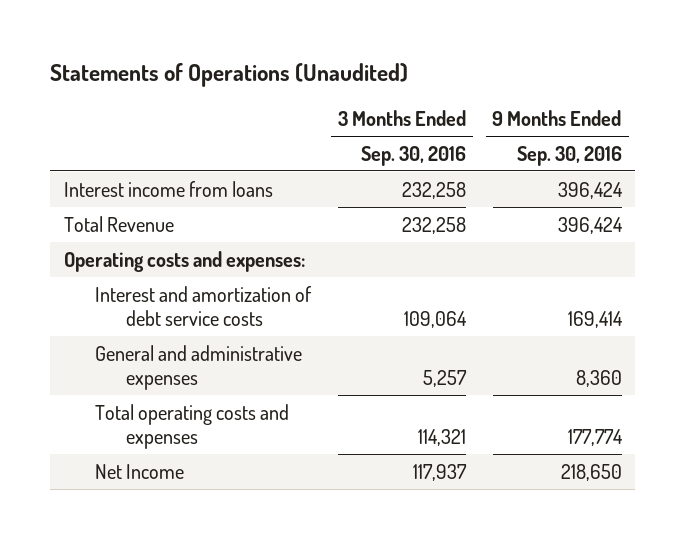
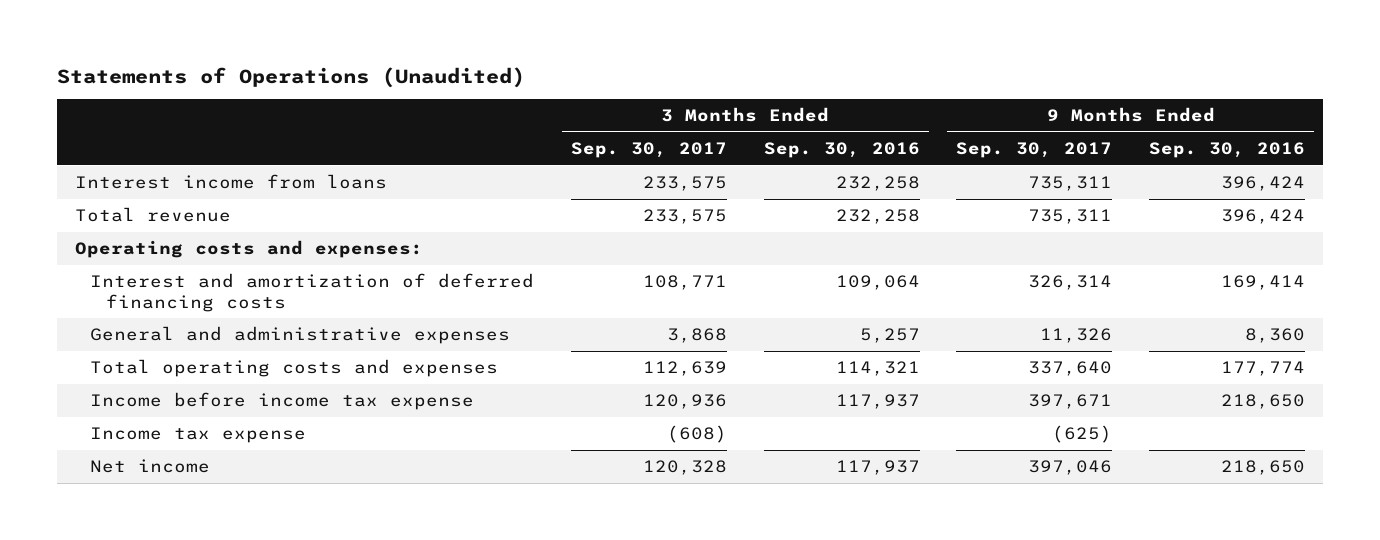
none -> [571,142,728,159] Sep. 30, 2017
none -> [956,142,1113,159] Sep. 30, 2017
[63,215,174,232] Total Revenue -> [75,207,232,223] Total revenue
[95,285,313,327] Interest and amortization of debt service costs -> [90,273,535,312] Interest and amortization of deferred financing costs
none -> [90,392,475,411] Income before income tax expense
none -> [90,427,307,444] Income tax expense
[95,463,185,479] Net Income -> [90,459,211,474] Net income

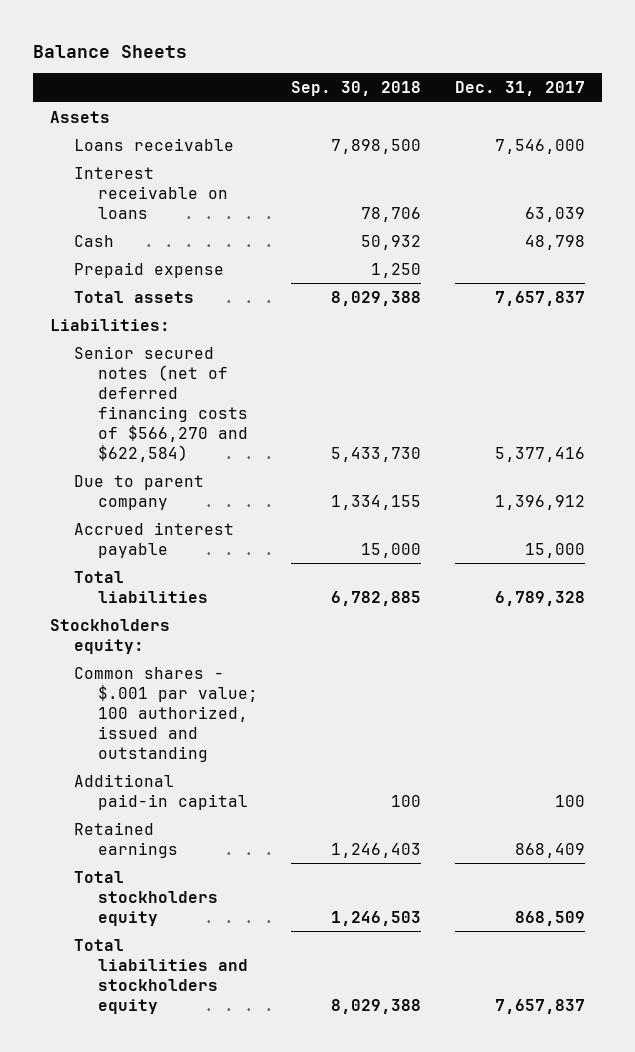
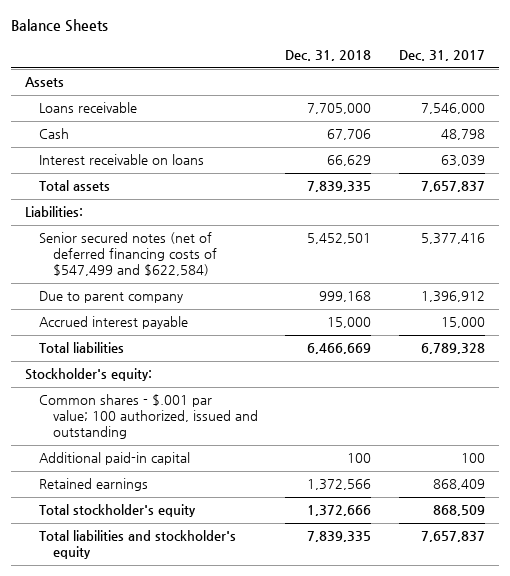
[291,81,422,97] Sep. 30, 2018 -> none
none -> [285,50,372,62] Dec. 31, 2018
[73,261,224,278] Prepaid expense -> none
[73,166,228,219] Interest receivable on loans -> [38,154,204,166] Interest receivable on loans
[73,345,248,462] Senior secured notes (net of deferred financing costs of $566,270 and $622,584) -> [38,232,217,276] Senior secured notes (net of deferred financing costs of $547,499 and $622,584)
[50,618,171,654] Stockholders equity: -> [24,368,152,382] Stockholder's equity:
[73,870,218,926] Total stockholders equity -> [38,504,196,518] Total stockholder's equity
[73,938,248,1014] Total liabilities and stockholders equity -> [38,530,236,560] Total liabilities and stockholder's equity

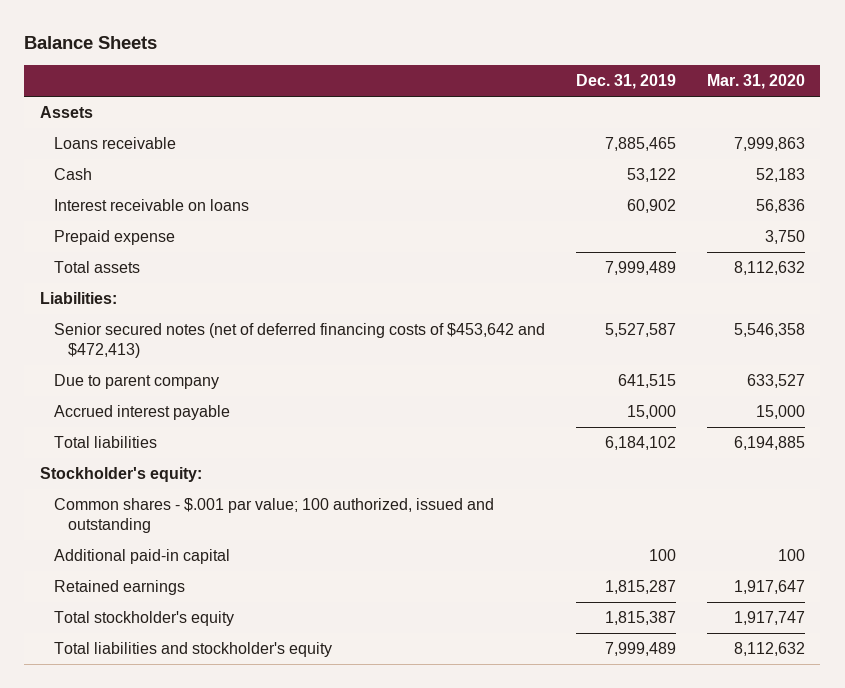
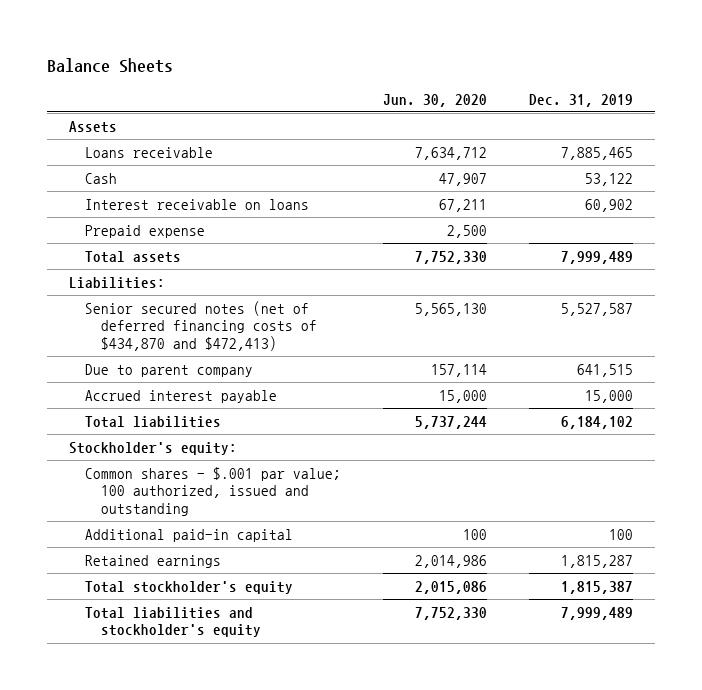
[706,74,805,90] Mar. 31, 2020 -> none
none -> [382,93,487,107] Jun. 30, 2020
[53,323,545,358] Senior secured notes (net of deferred financing costs of $453,642 and $472,413) -> [84,300,317,352] Senior secured notes (net of deferred financing costs of $434,870 and $472,413)

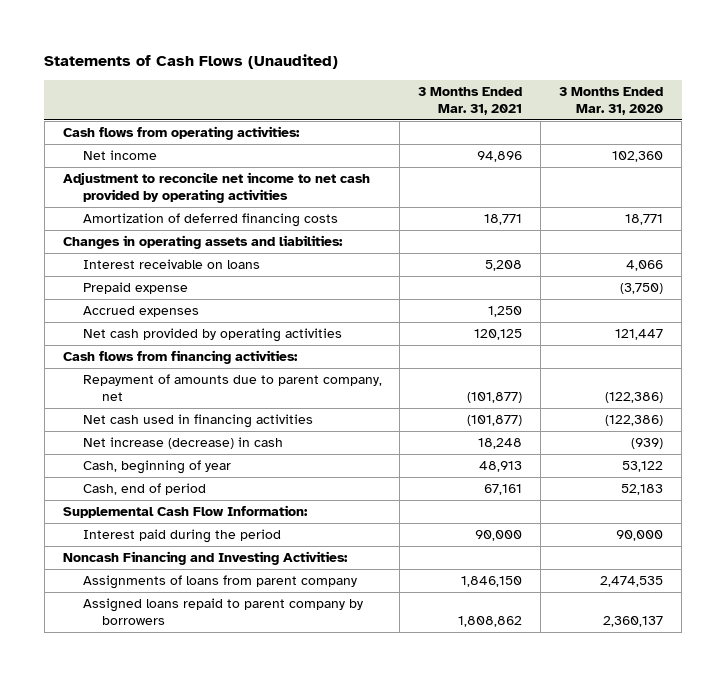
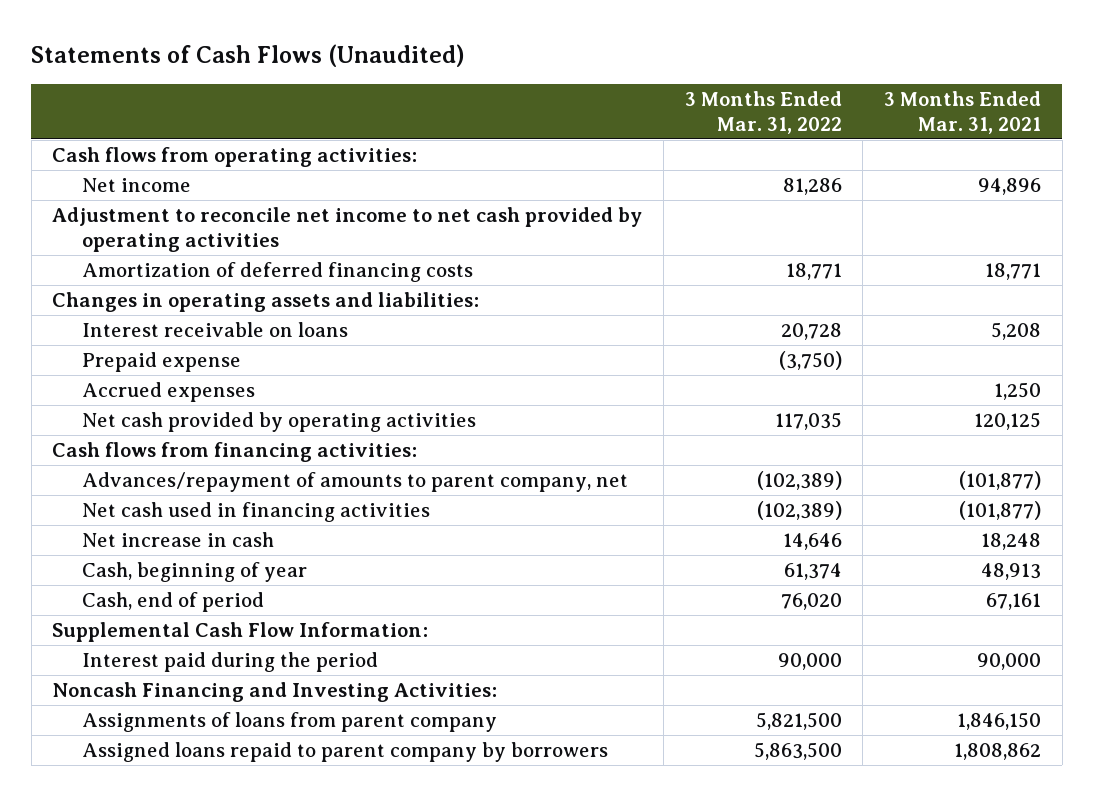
[559,86,664,115] 3 Months Ended Mar. 31, 2020 -> none
none -> [684,91,842,134] 3 Months Ended Mar. 31, 2022
[82,374,382,402] Repayment of amounts due to parent company, net -> [82,472,629,493] Advances/repayment of amounts to parent company, net
[82,437,283,450] Net increase (decrease) in cash -> [82,532,275,548] Net increase in cash

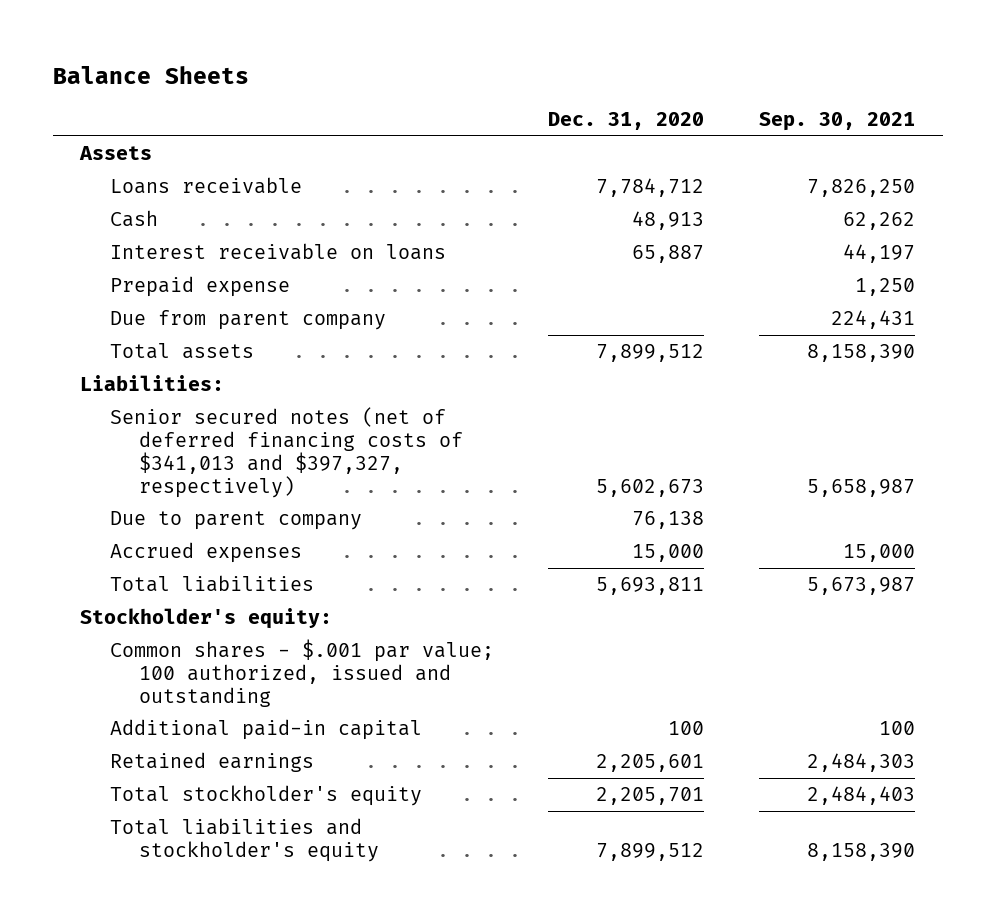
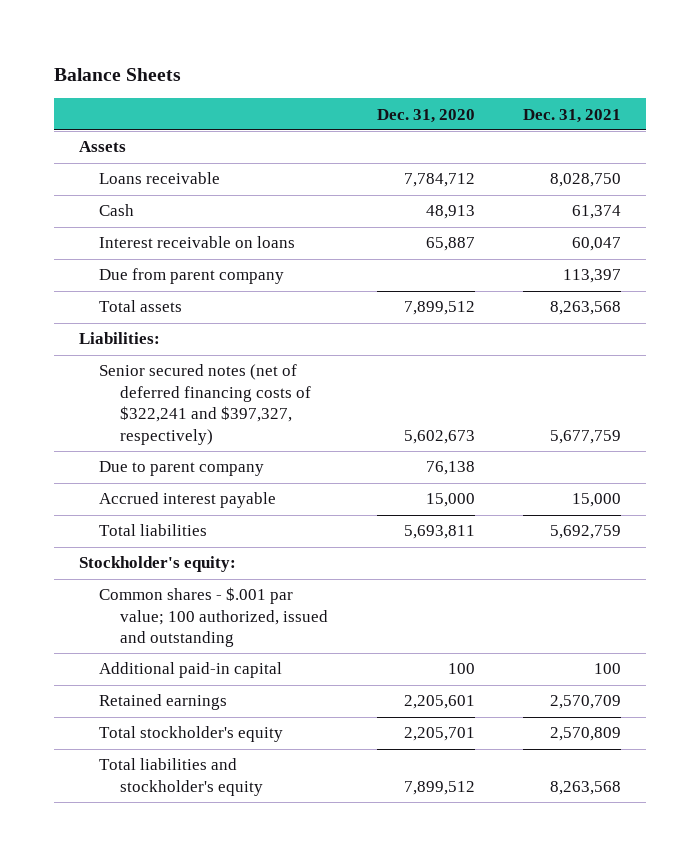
[759,112,916,132] Sep. 30, 2021 -> none
none -> [523,108,622,123] Dec. 31, 2021
[109,276,290,298] Prepaid expense -> none
[109,407,463,498] Senior secured notes (net of deferred financing costs of $341,013 and $397,327, respectively) -> [99,364,311,445] Senior secured notes (net of deferred financing costs of $322,241 and $397,327, respectively)
[109,542,302,564] Accrued expenses -> none
none -> [99,492,277,509] Accrued interest payable

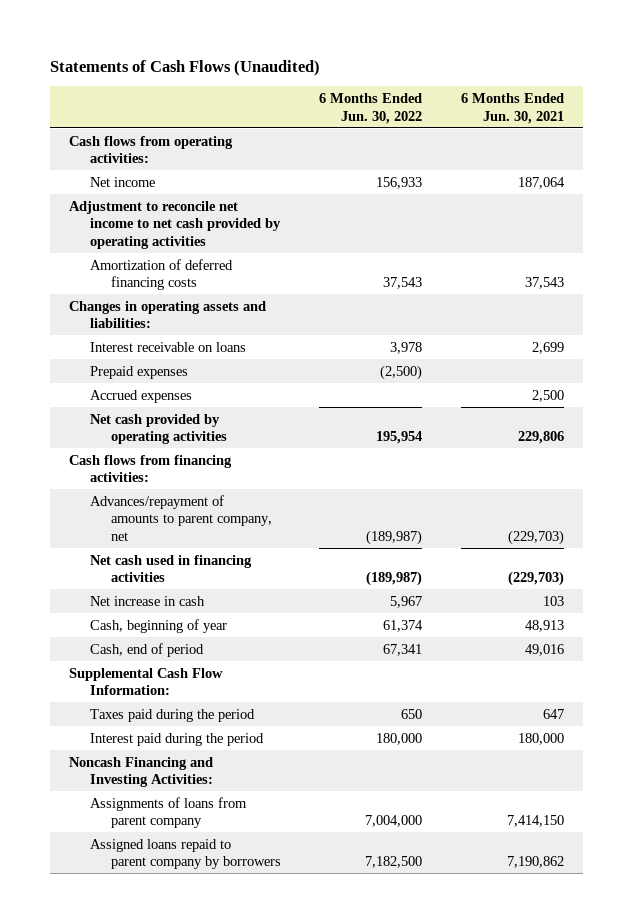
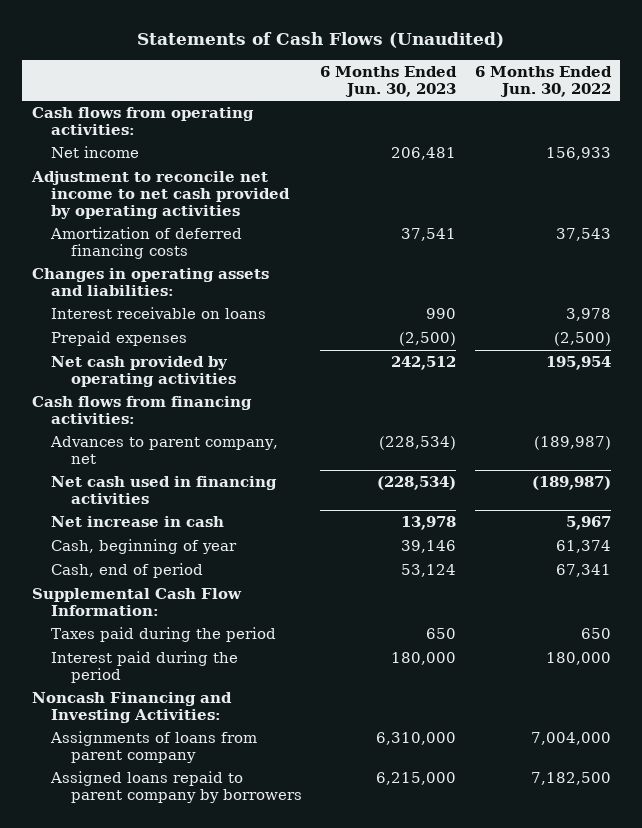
[460,92,564,124] 6 Months Ended Jun. 30, 2021 -> none
none -> [320,65,458,97] 6 Months Ended Jun. 30, 2023
[89,389,192,403] Accrued expenses -> none
[89,494,272,542] Advances/repayment of amounts to parent company, net -> [50,436,279,465] Advances to parent company, net

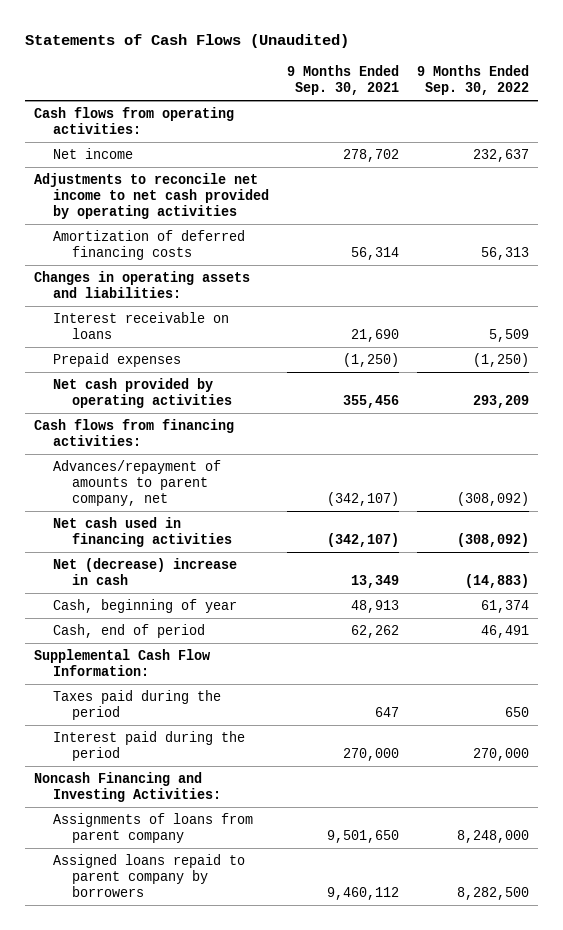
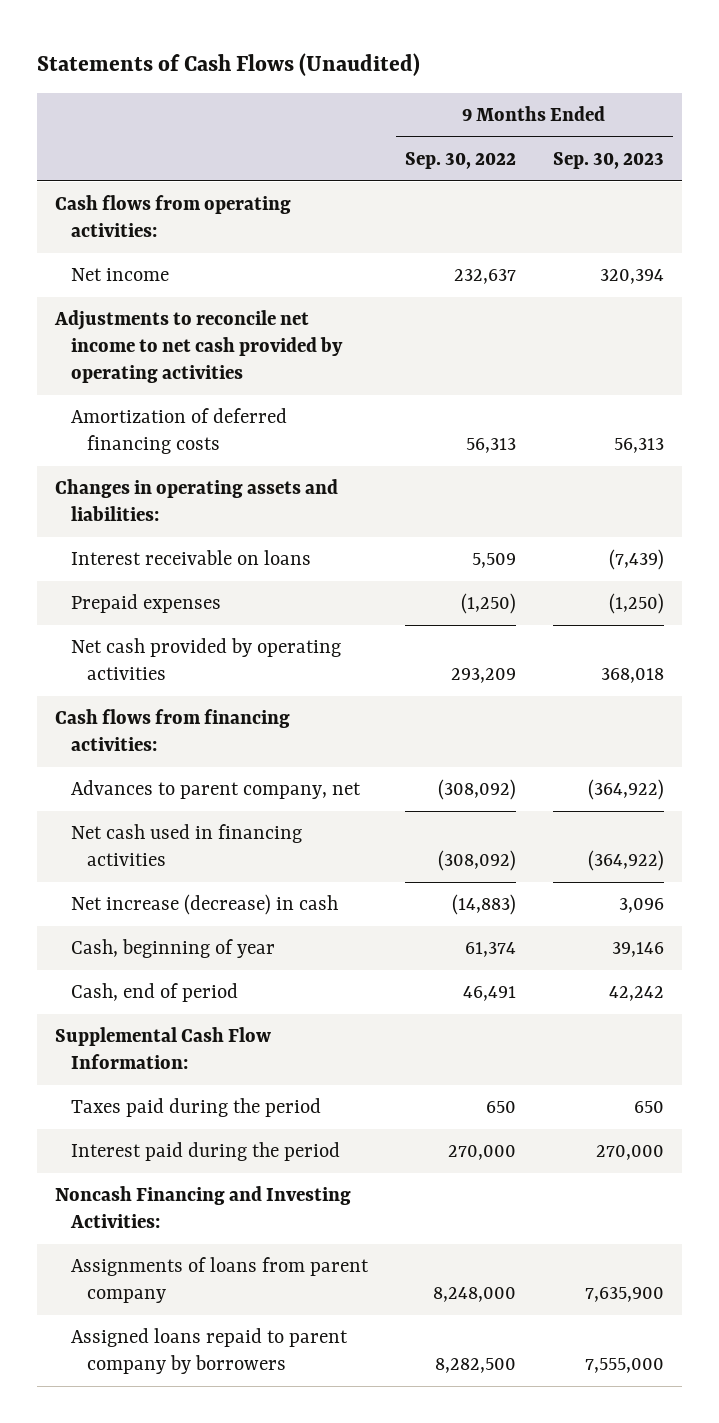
[287,64,400,95] 9 Months Ended Sep. 30, 2021 -> none
none -> [552,151,664,169] Sep. 30, 2023
[53,460,222,506] Advances/repayment of amounts to parent company, net -> [71,780,362,800] Advances to parent company, net
[53,558,238,585] Net (decrease) increase in cash -> [71,894,339,916] Net increase (decrease) in cash

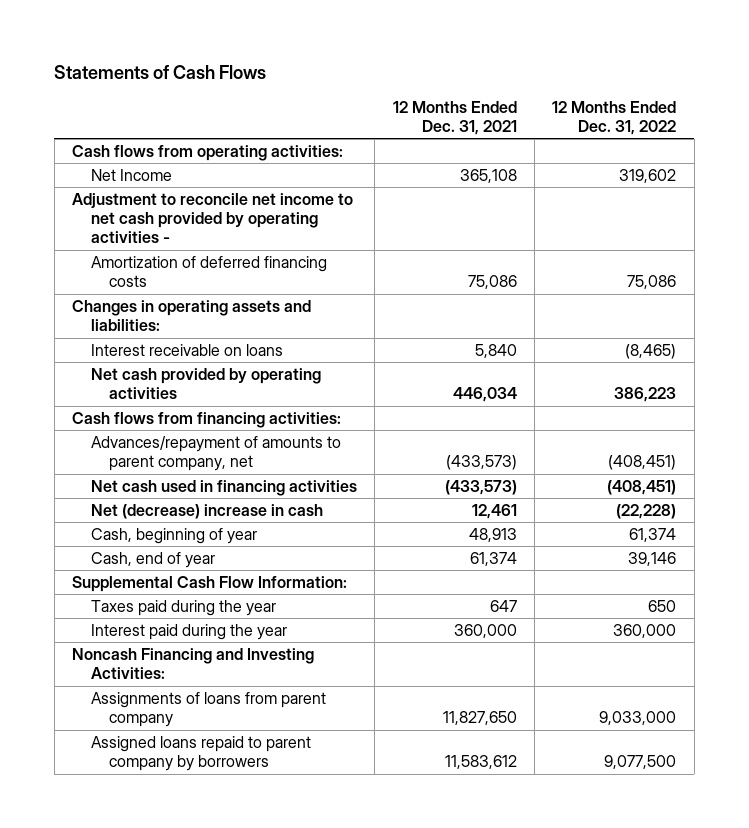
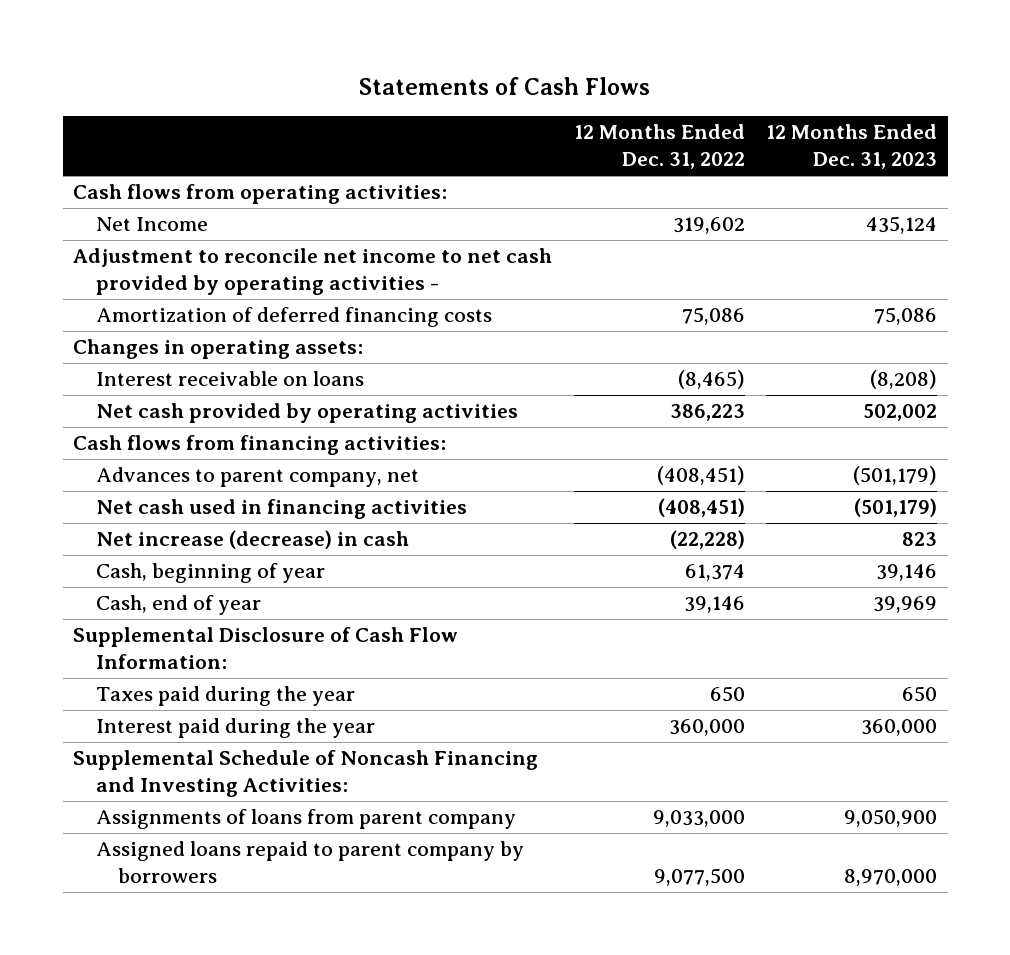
[392,100,517,135] 12 Months Ended Dec. 31, 2021 -> none
none -> [765,124,937,170] 12 Months Ended Dec. 31, 2023
[72,299,312,332] Changes in operating assets and liabilities: -> [73,339,364,360] Changes in operating assets:
[90,435,341,472] Advances/repayment of amounts to parent company, net -> [95,467,419,488] Advances to parent company, net
[90,503,323,519] Net (decrease) increase in cash -> [95,530,409,550] Net increase (decrease) in cash
[72,575,348,592] Supplemental Cash Flow Information: -> [73,627,459,670] Supplemental Disclosure of Cash Flow Information:
[72,647,315,680] Noncash Financing and Investing Activities: -> [73,750,539,798] Supplemental Schedule of Noncash Financing and Investing Activities:

